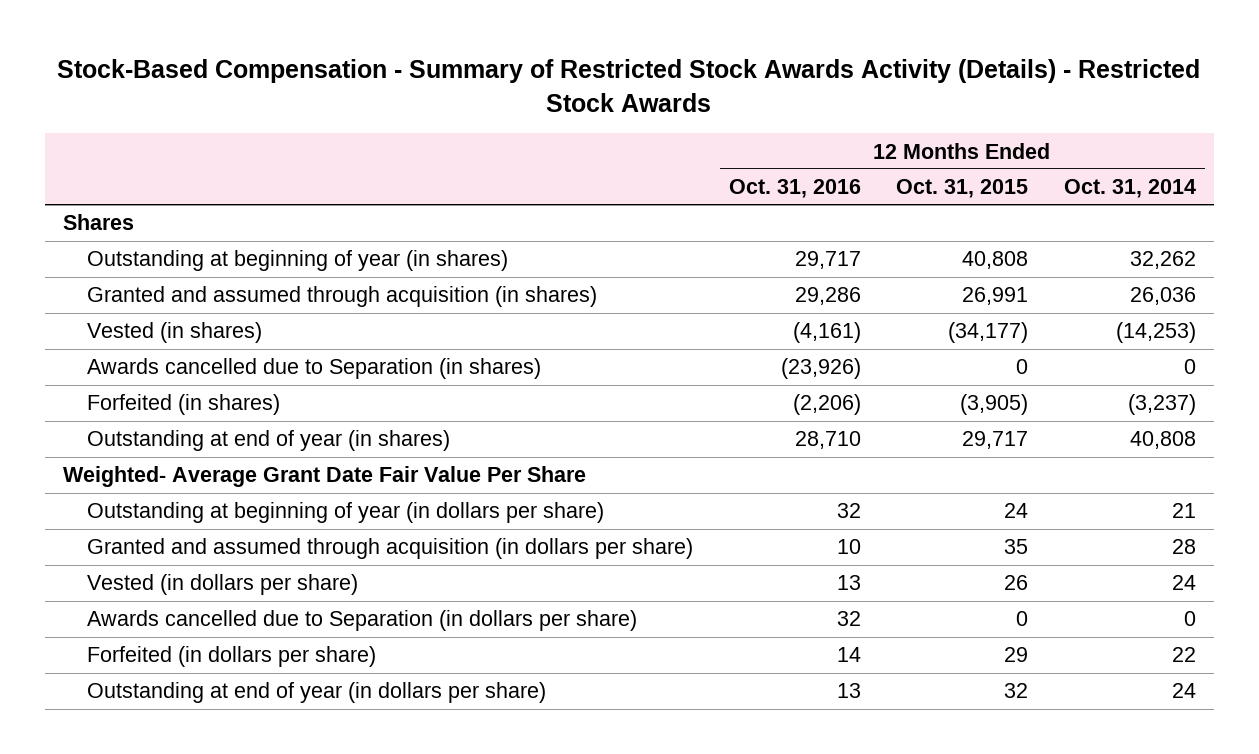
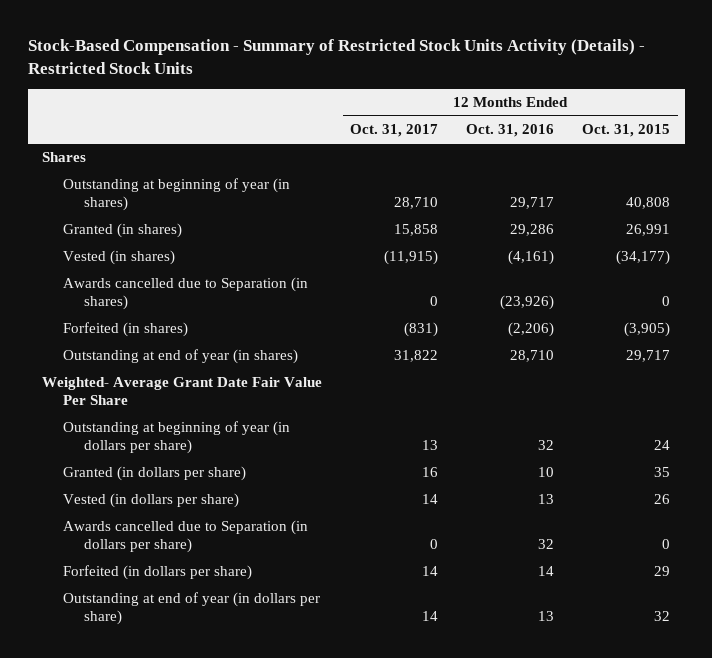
[57,59,1201,112] Stock-Based Compensation - Summary of Restricted Stock Awards Activity (Details) - Restricted Stock Awards -> [27,38,645,74] Stock-Based Compensation - Summary of Restricted Stock Units Activity (Details) - Restricted Stock Units
[1064,179,1197,199] Oct. 31, 2014 -> none
none -> [349,124,438,138] Oct. 31, 2017
[86,286,597,308] Granted and assumed through acquisition (in shares) -> [62,223,182,239] Granted (in shares)
[86,538,693,560] Granted and assumed through acquisition (in dollars per share) -> [62,466,246,482] Granted (in dollars per share)

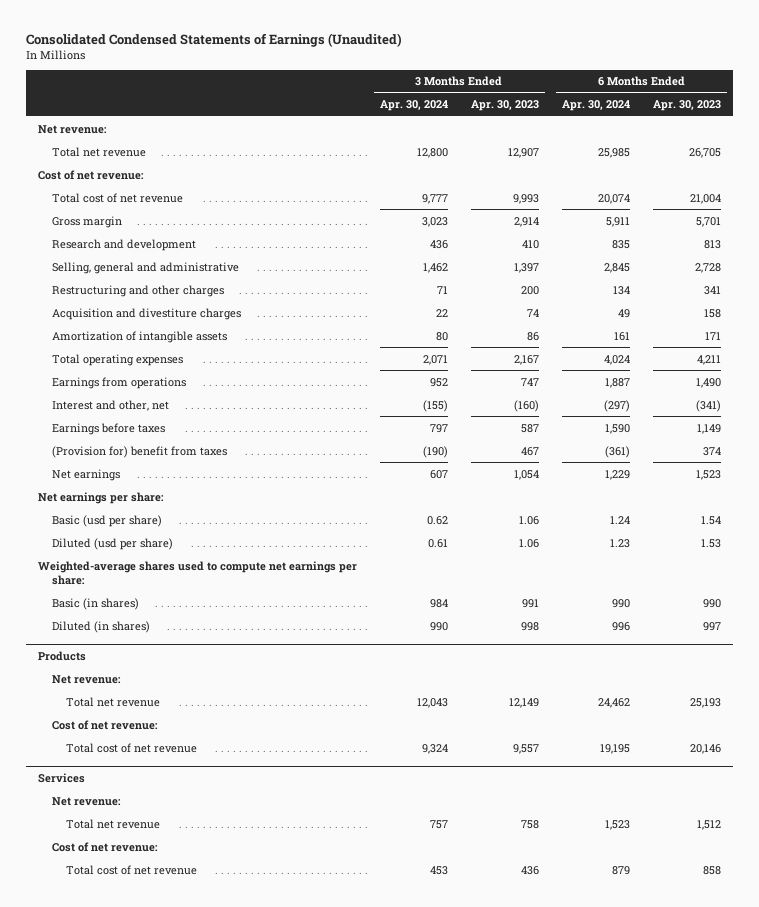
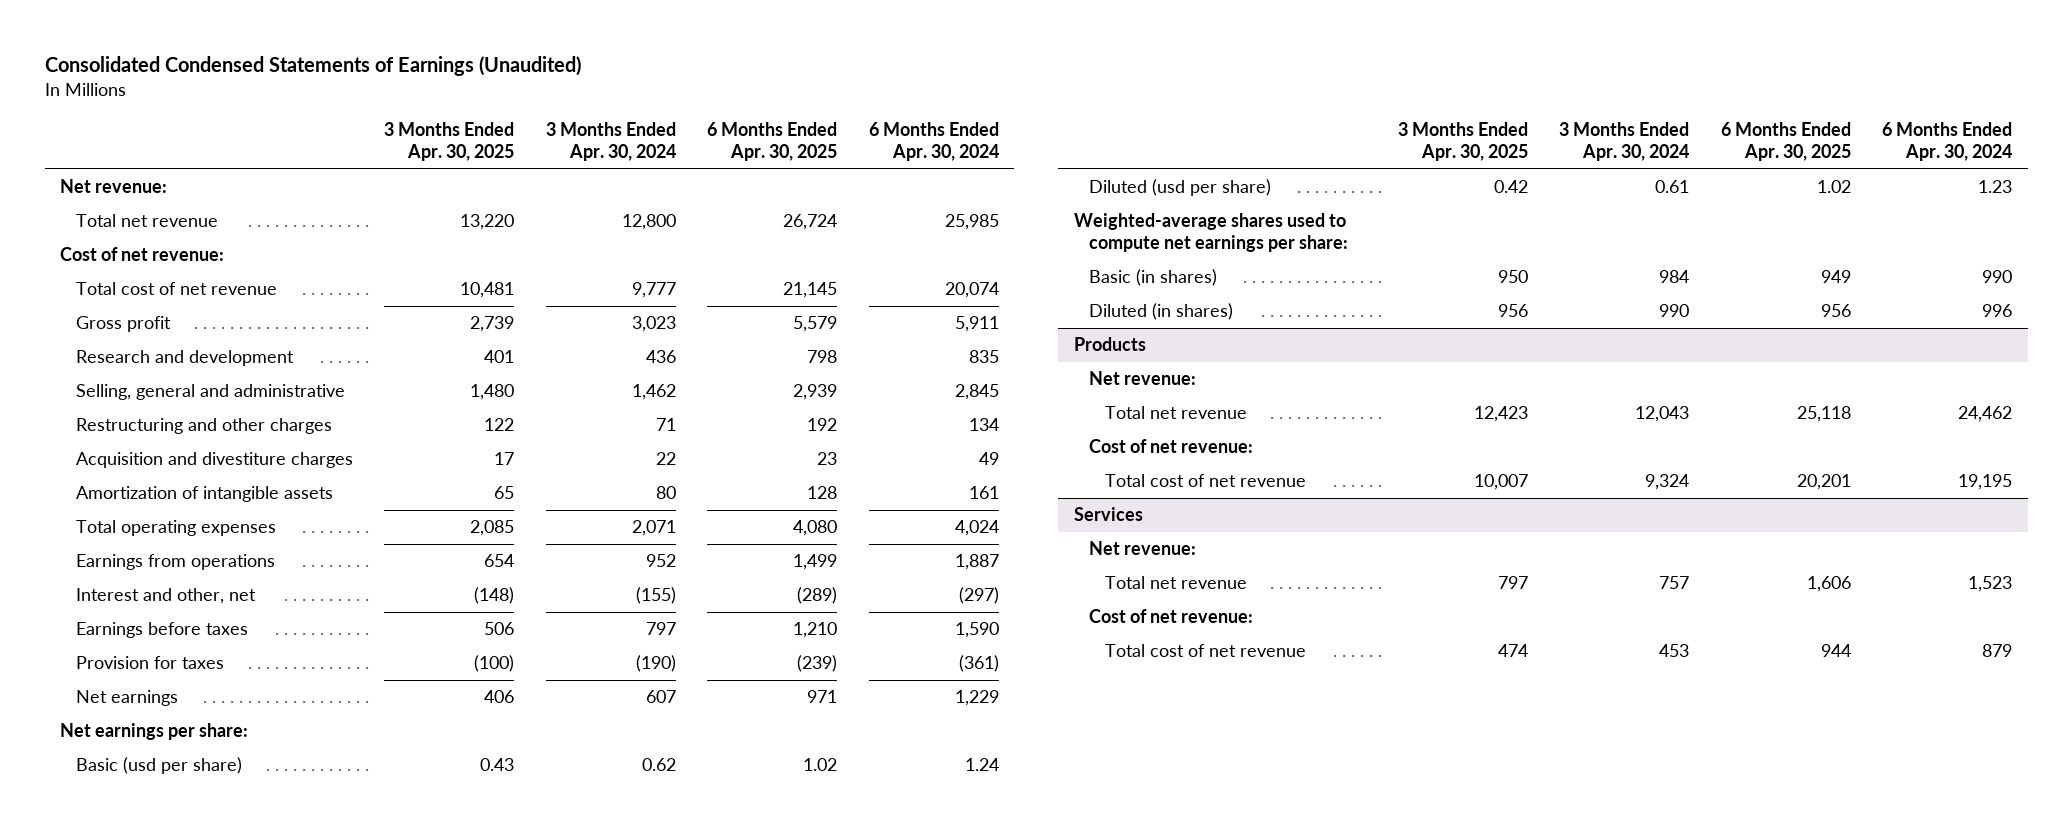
[470,100,539,112] Apr. 30, 2023 -> none
[653,100,722,112] Apr. 30, 2023 -> none
none -> [384,122,515,162] 3 Months Ended Apr. 30, 2025
none -> [707,122,838,162] 6 Months Ended Apr. 30, 2025
[51,215,122,228] Gross margin -> [75,316,171,333] Gross profit
[51,445,227,458] (Provision for) benefit from taxes -> [75,656,224,670] Provision for taxes

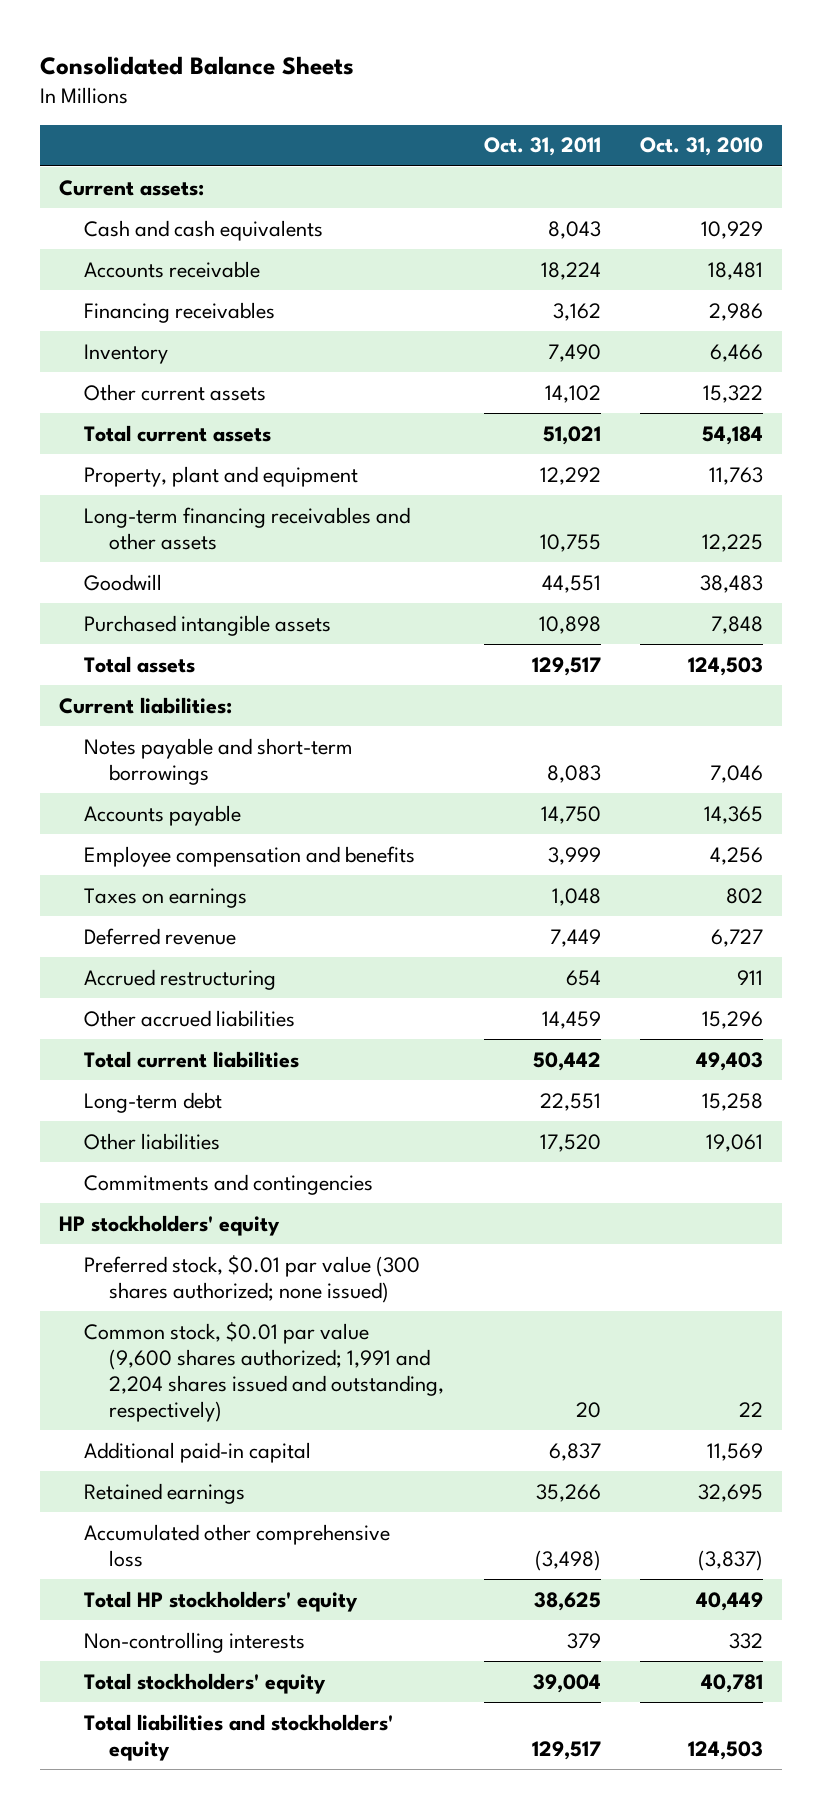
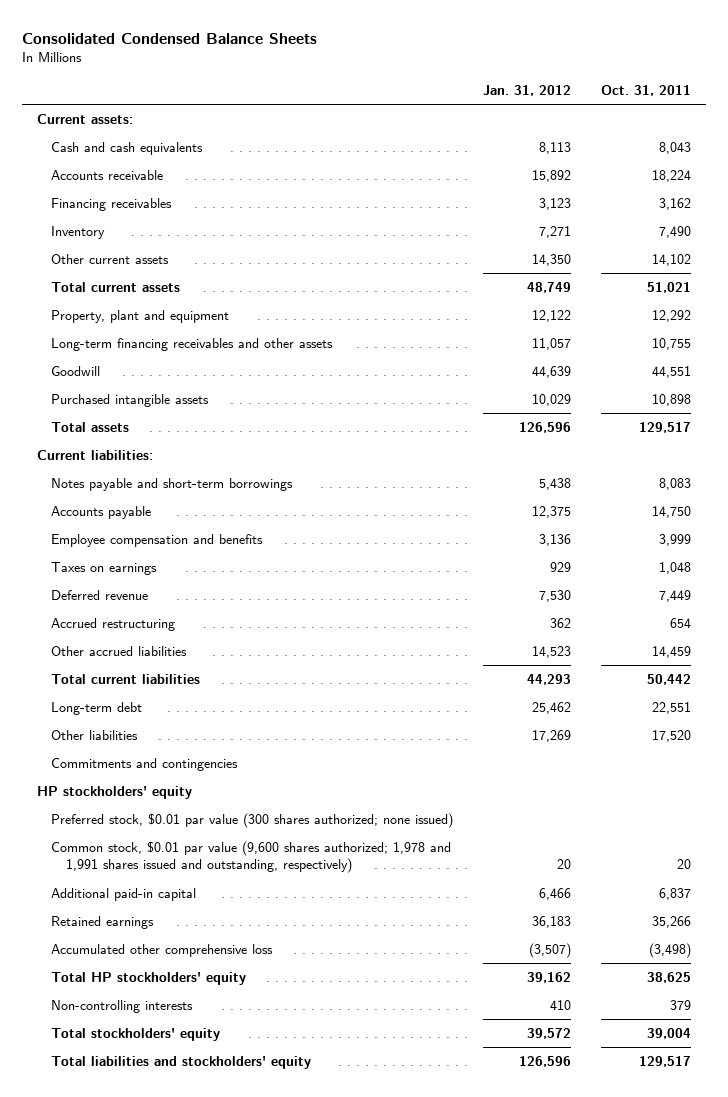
[39,55,354,75] Consolidated Balance Sheets -> [21,32,317,44] Consolidated Condensed Balance Sheets
[639,137,763,157] Oct. 31, 2010 -> none
none -> [483,85,572,97] Jan. 31, 2012
[84,1321,445,1423] Common stock, $0.01 par value (9,600 shares authorized; 1,991 and 2,204 shares issued and outstanding, respectively) -> [51,840,452,874] Common stock, $0.01 par value (9,600 shares authorized; 1,978 and 1,991 shares issued and outstanding, respectively)

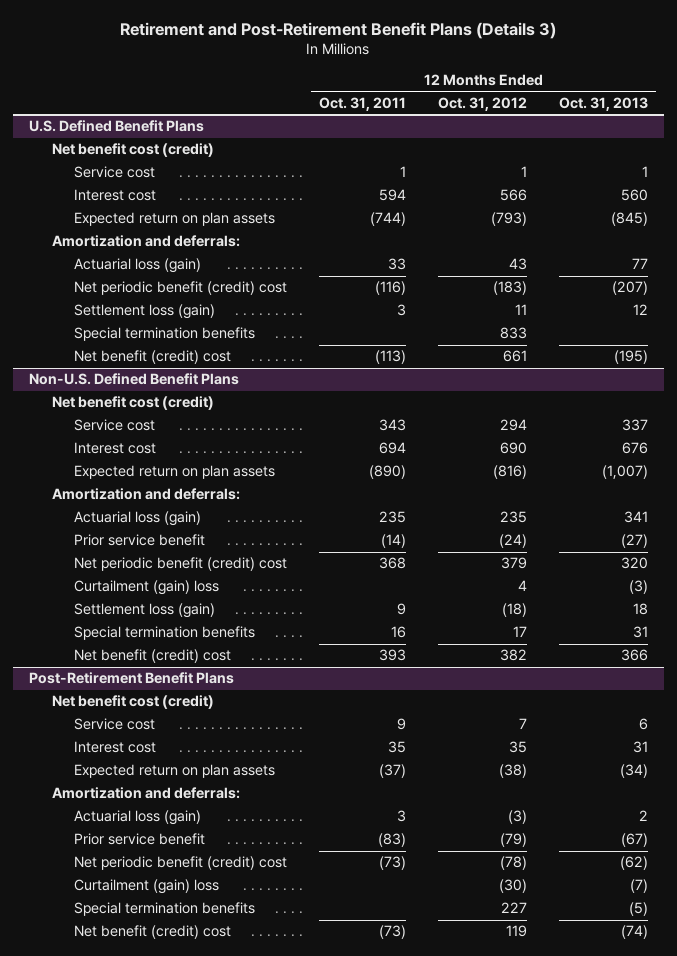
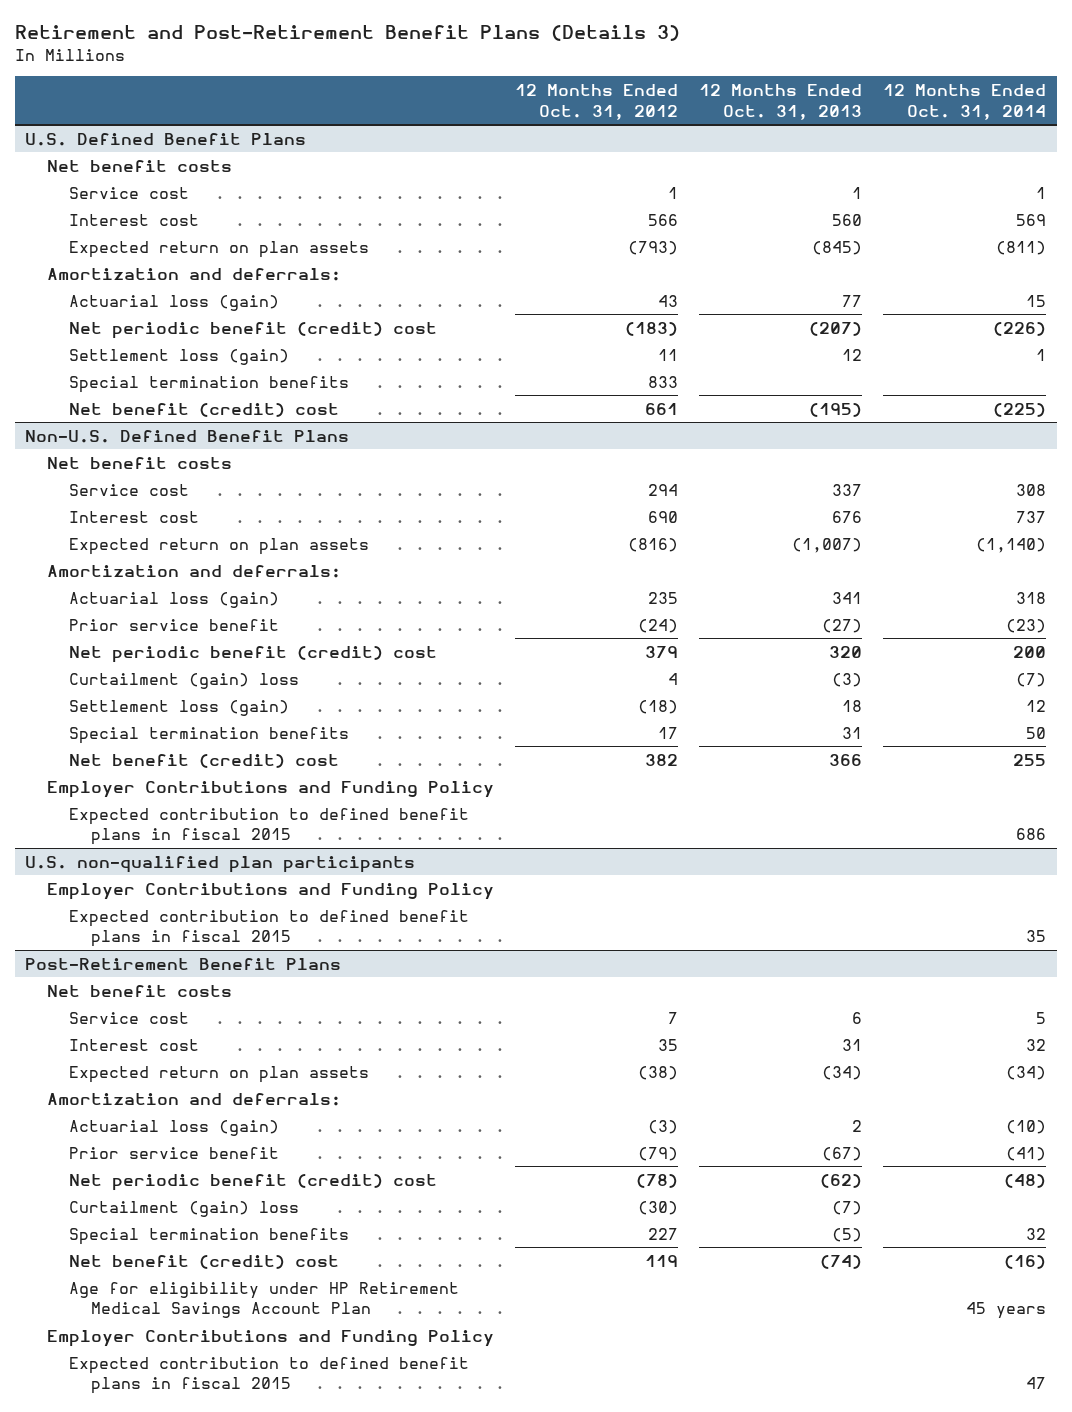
[319,96,407,111] Oct. 31, 2011 -> none
none -> [883,84,1047,120] 12 Months Ended Oct. 31, 2014
[51,143,214,158] Net benefit cost (credit) -> [47,159,233,172] Net benefit costs
[51,396,214,411] Net benefit cost (credit) -> [47,456,233,469] Net benefit costs
none -> [47,780,495,798] Employer Contributions and Funding Policy
none -> [69,807,470,846] Expected contribution to defined benefit plans in fiscal 2015
none -> [25,855,416,873] U.S. non-qualified plan participants
none -> [47,882,495,900] Employer Contributions and Funding Policy
none -> [69,909,470,948] Expected contribution to defined benefit plans in fiscal 2015
[51,695,214,710] Net benefit cost (credit) -> [47,984,233,997] Net benefit costs
none -> [69,1281,460,1319] Age for eligibility under HP Retirement Medical Savings Account Plan
none -> [47,1329,495,1347] Employer Contributions and Funding Policy
none -> [69,1356,470,1395] Expected contribution to defined benefit plans in fiscal 2015

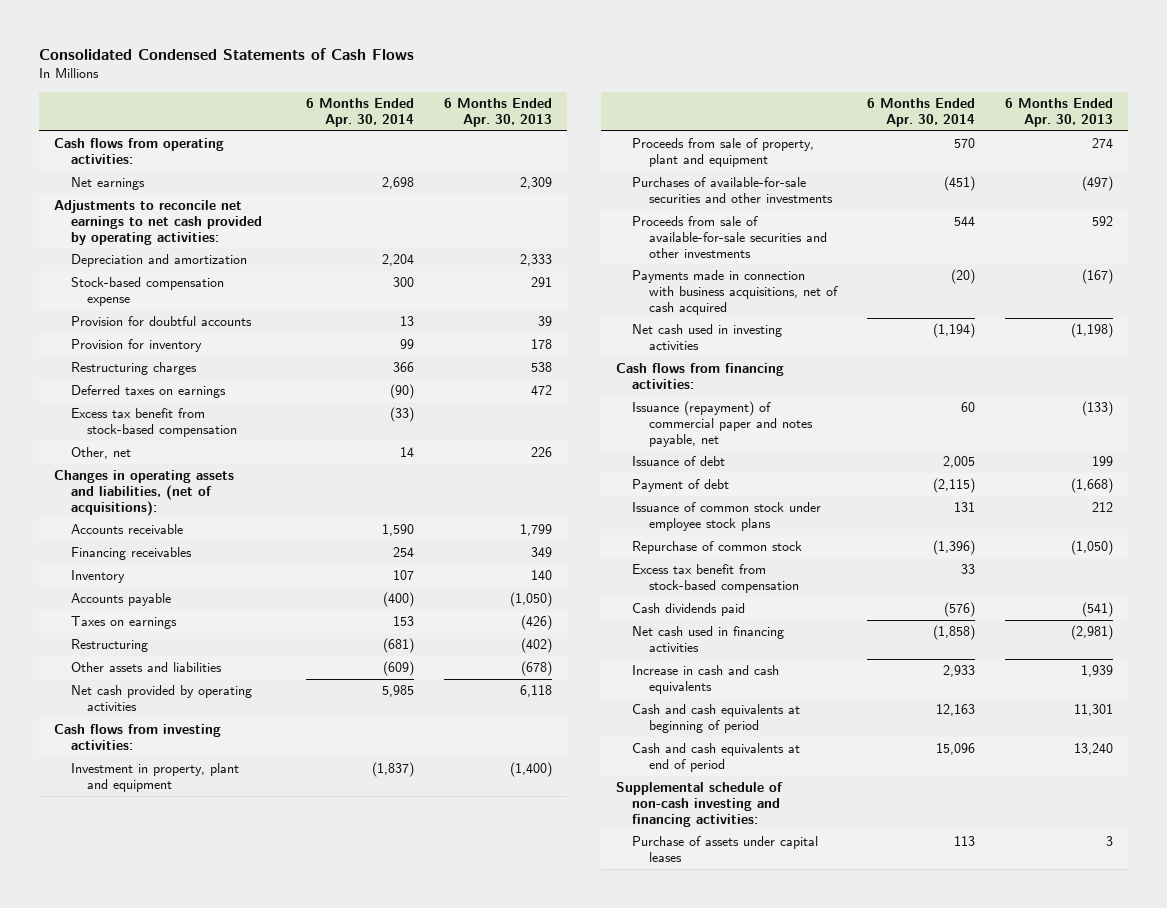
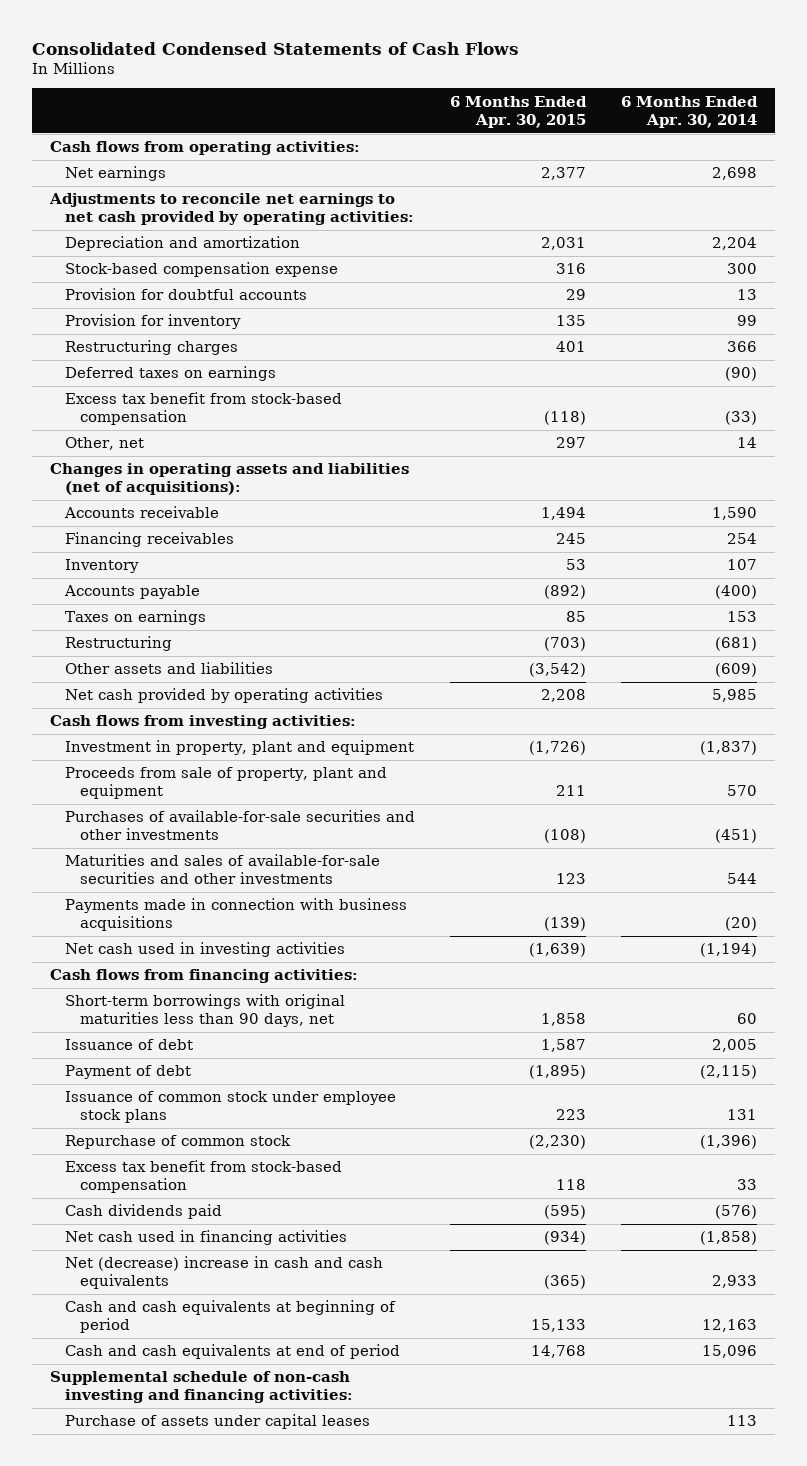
[443,98,552,127] 6 Months Ended Apr. 30, 2013 -> none
none -> [450,95,588,128] 6 Months Ended Apr. 30, 2015
[53,470,234,516] Changes in operating assets and liabilities, (net of acquisitions): -> [49,463,409,496] Changes in operating assets and liabilities (net of acquisitions):
[632,216,828,258] Proceeds from sale of available-for-sale securities and other investments -> [64,854,380,885] Maturities and sales of available-for-sale securities and other investments
[632,270,839,315] Payments made in connection with business acquisitions, net of cash acquired -> [64,898,407,932] Payments made in connection with business acquisitions
[632,401,814,447] Issuance (repayment) of commercial paper and notes payable, net -> [64,994,345,1028] Short-term borrowings with original maturities less than 90 days, net
[632,665,780,694] Increase in cash and cash equivalents -> [64,1256,383,1290] Net (decrease) increase in cash and cash equivalents

